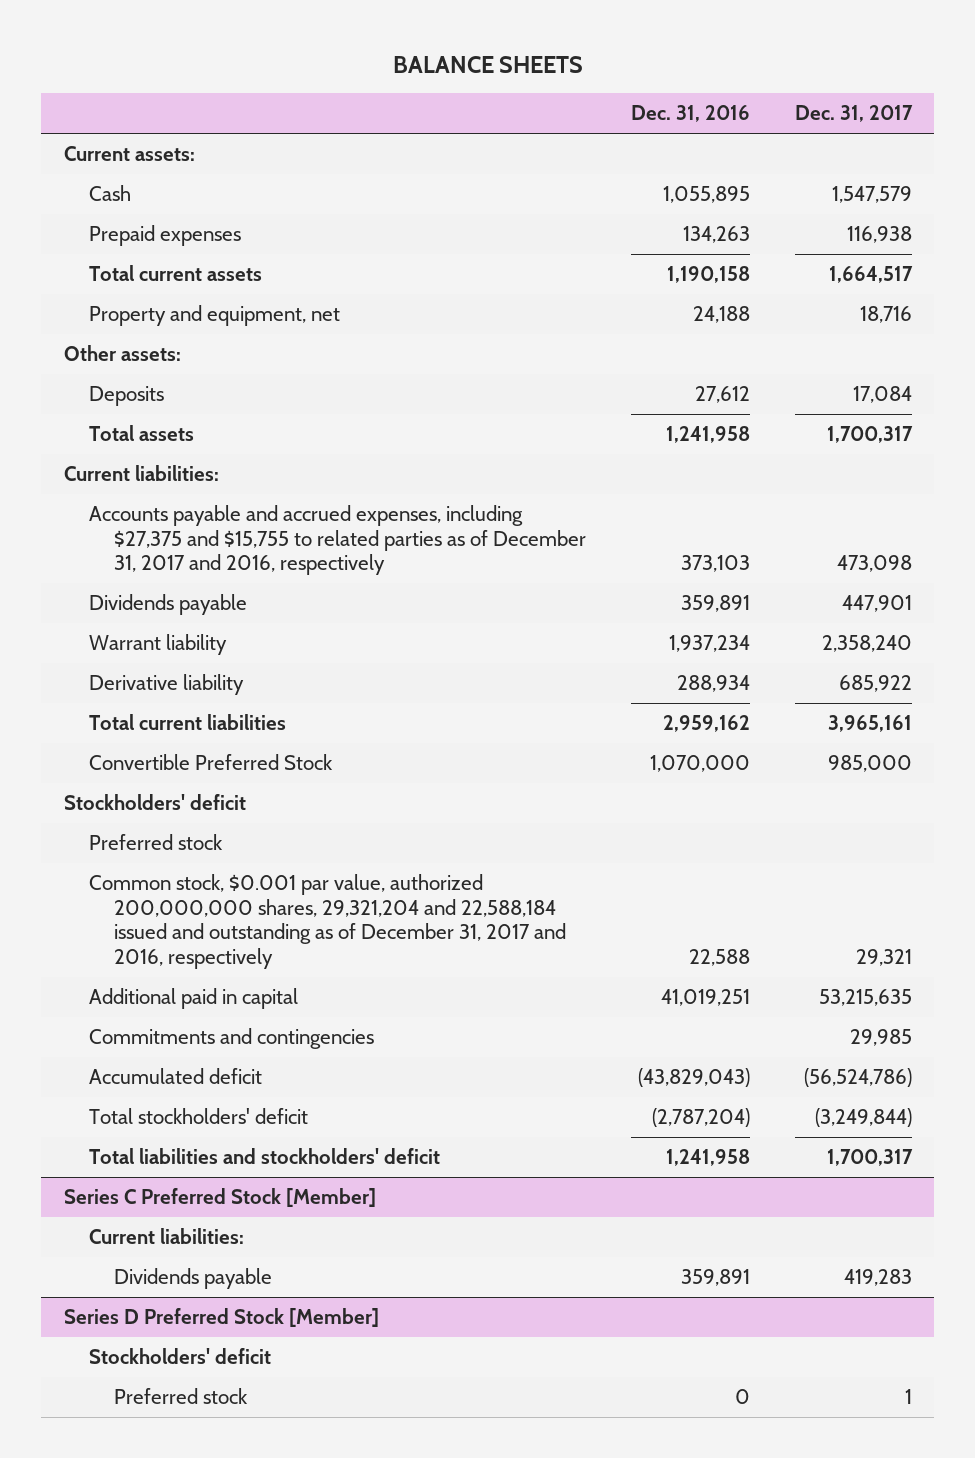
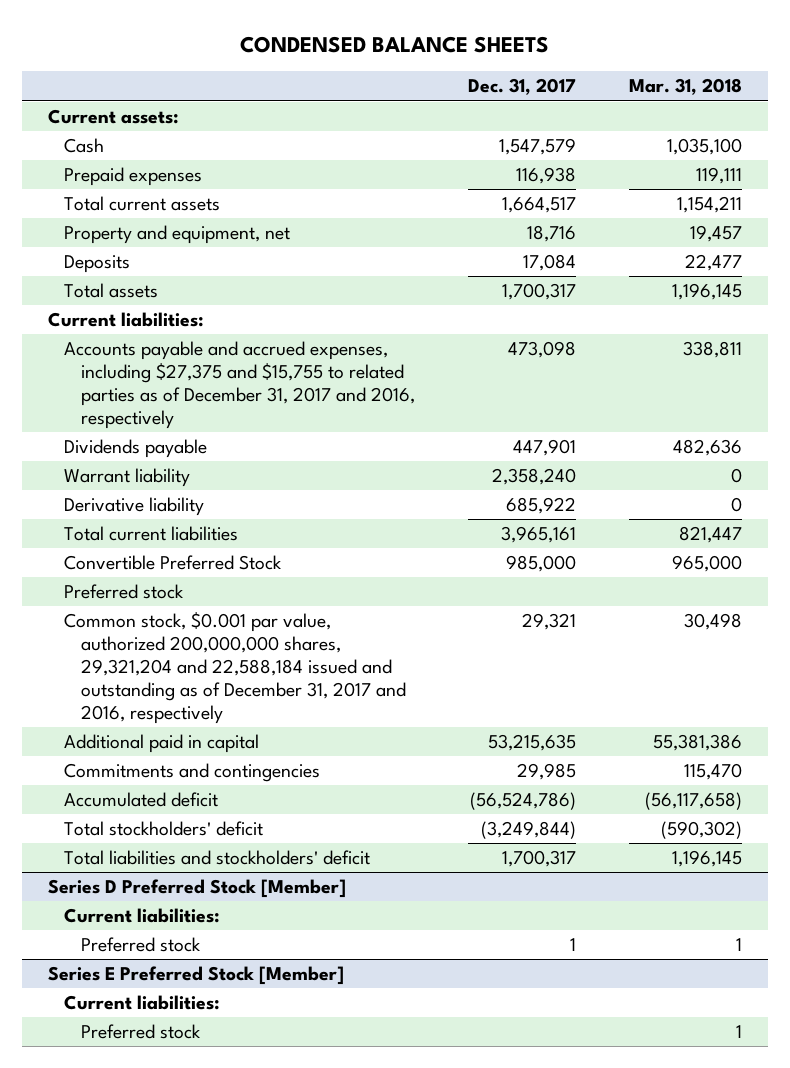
[392,55,583,73] BALANCE SHEETS -> [239,35,549,53] CONDENSED BALANCE SHEETS
[630,105,750,123] Dec. 31, 2016 -> none
none -> [628,78,742,96] Mar. 31, 2018
[63,345,181,362] Other assets: -> none
[63,794,246,811] Stockholders' deficit -> none
[63,1188,376,1208] Series C Preferred Stock [Member] -> none
[88,1228,244,1245] Current liabilities: -> none
[114,1268,273,1290] Dividends payable -> none
[88,1348,271,1365] Stockholders' deficit -> none
none -> [64,907,221,923] Current liabilities:
none -> [48,965,345,985] Series E Preferred Stock [Member]
none -> [64,994,221,1010] Current liabilities:
none -> [80,1023,201,1039] Preferred stock

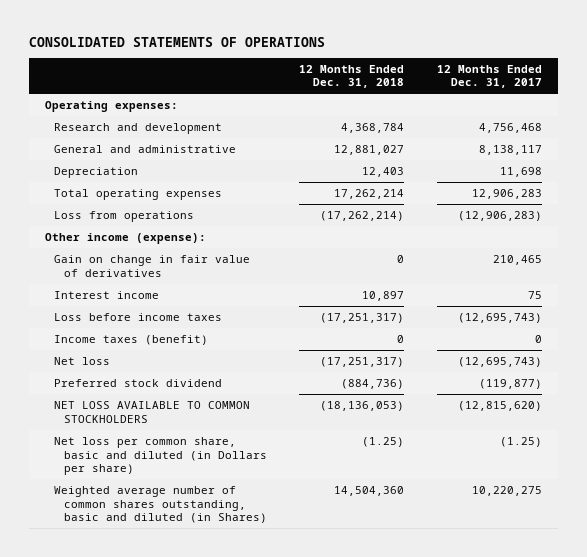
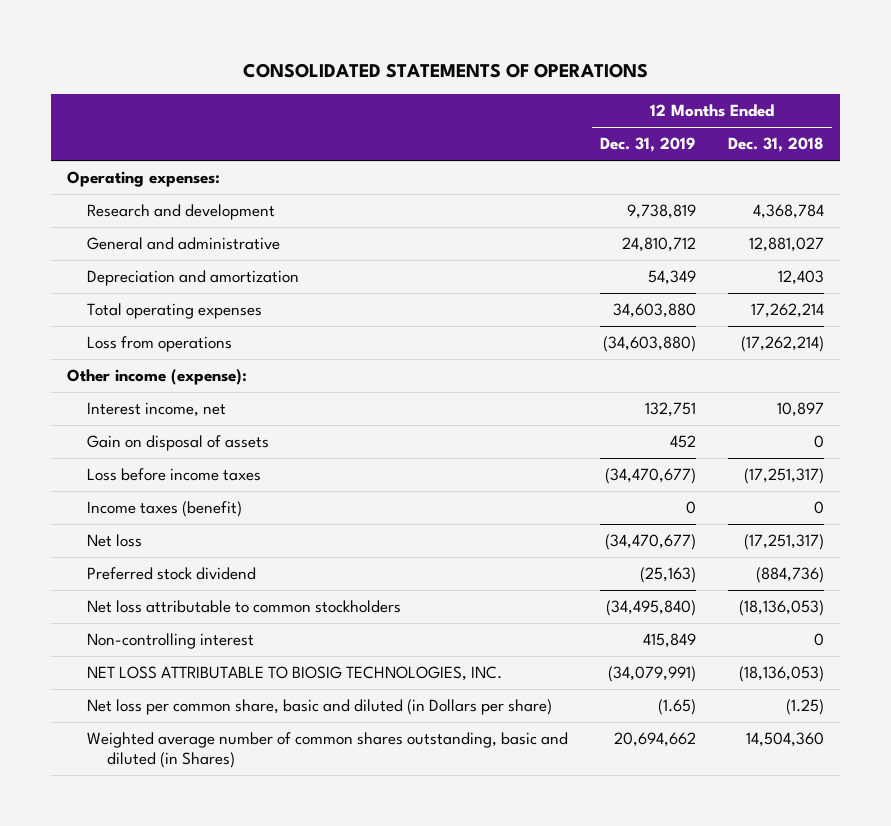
[436,64,542,89] 12 Months Ended Dec. 31, 2017 -> none
none -> [599,137,696,153] Dec. 31, 2019
[54,167,139,179] Depreciation -> [86,270,299,287] Depreciation and amortization
[54,255,251,277] Gain on change in fair value of derivatives -> none
[54,291,160,300] Interest income -> [86,402,226,418] Interest income, net
none -> [86,435,269,452] Gain on disposal of assets
[54,401,251,423] NET LOSS AVAILABLE TO COMMON STOCKHOLDERS -> [86,600,401,614] Net loss attributable to common stockholders
none -> [86,633,254,650] Non-controlling interest
none -> [86,666,502,682] NET LOSS ATTRIBUTABLE TO BIOSIG TECHNOLOGIES, INC.

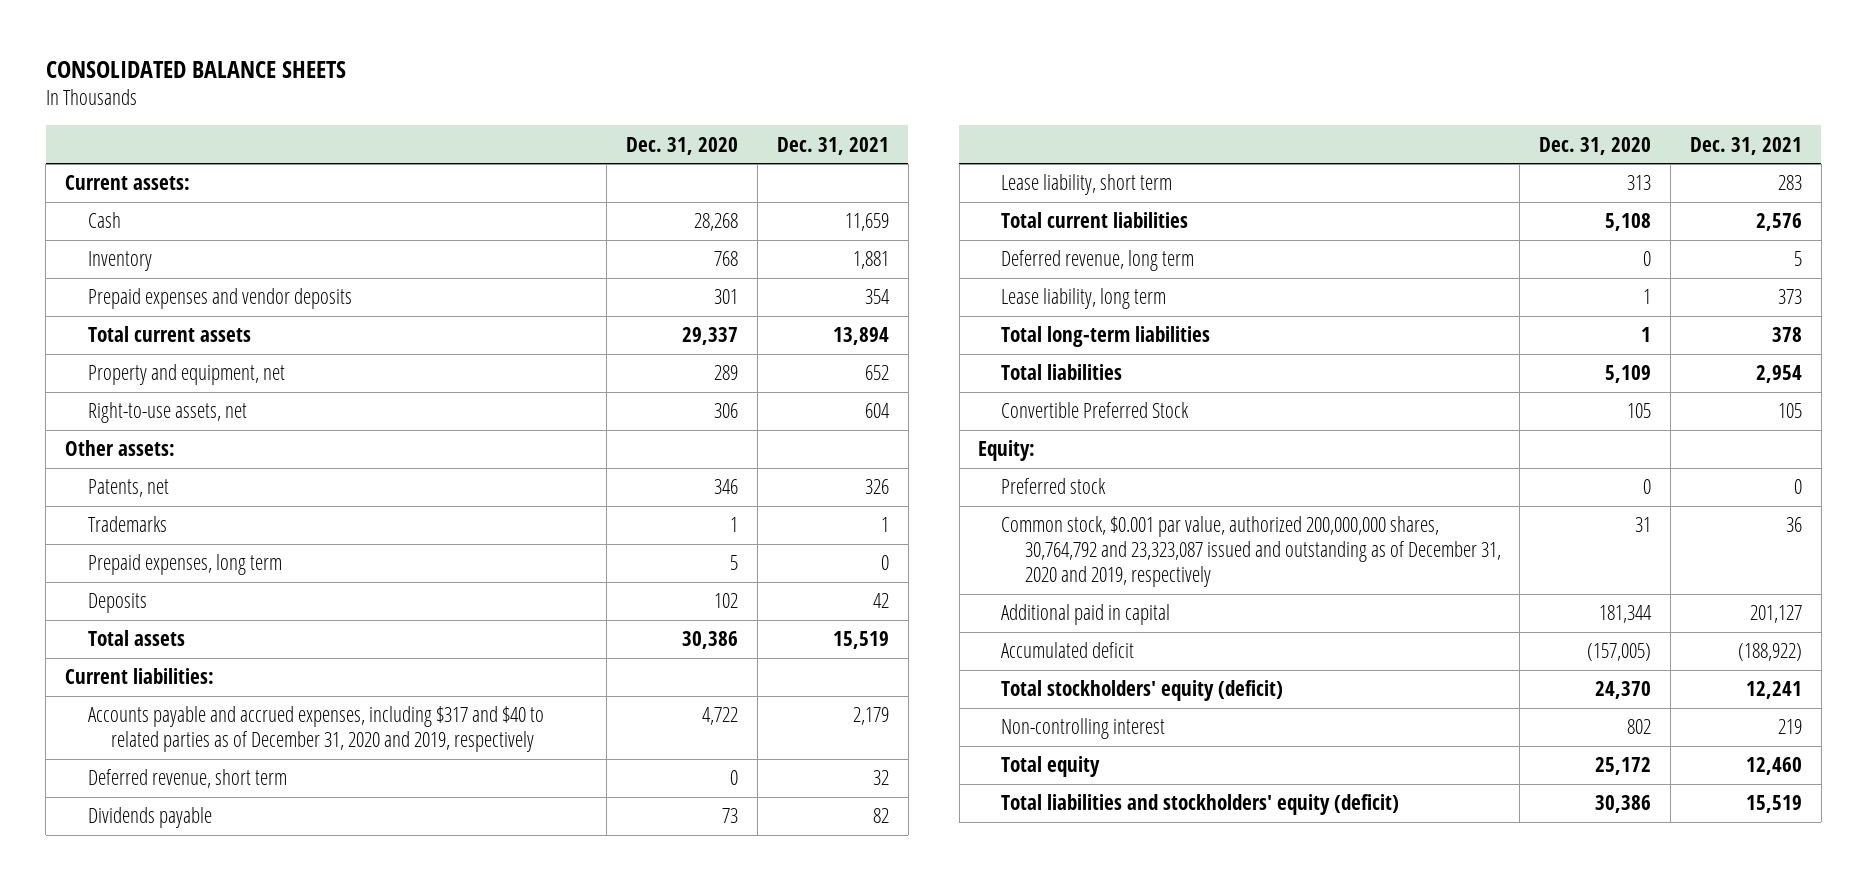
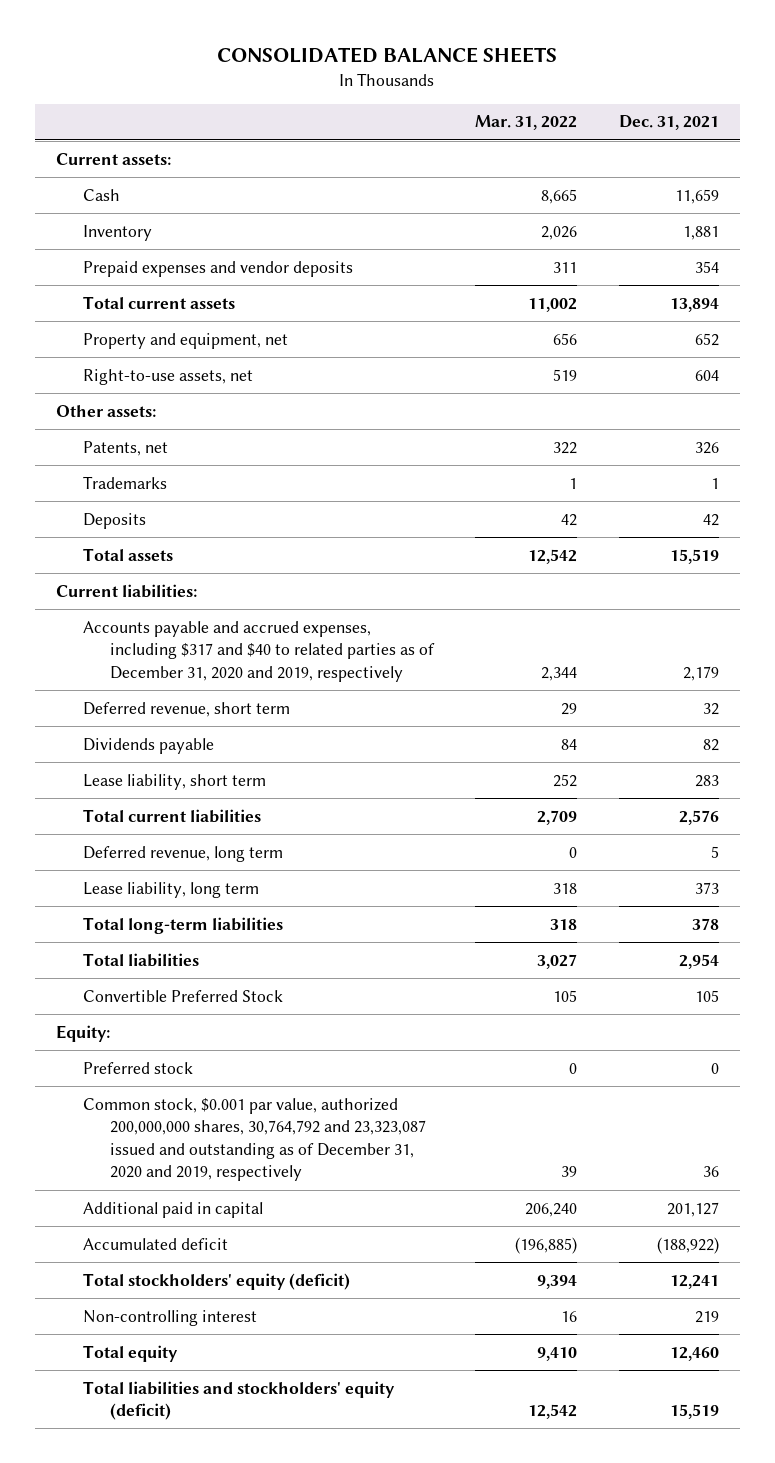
[626,136,739,155] Dec. 31, 2020 -> none
none -> [475,115,578,131] Mar. 31, 2022
[88,554,283,576] Prepaid expenses, long term -> none

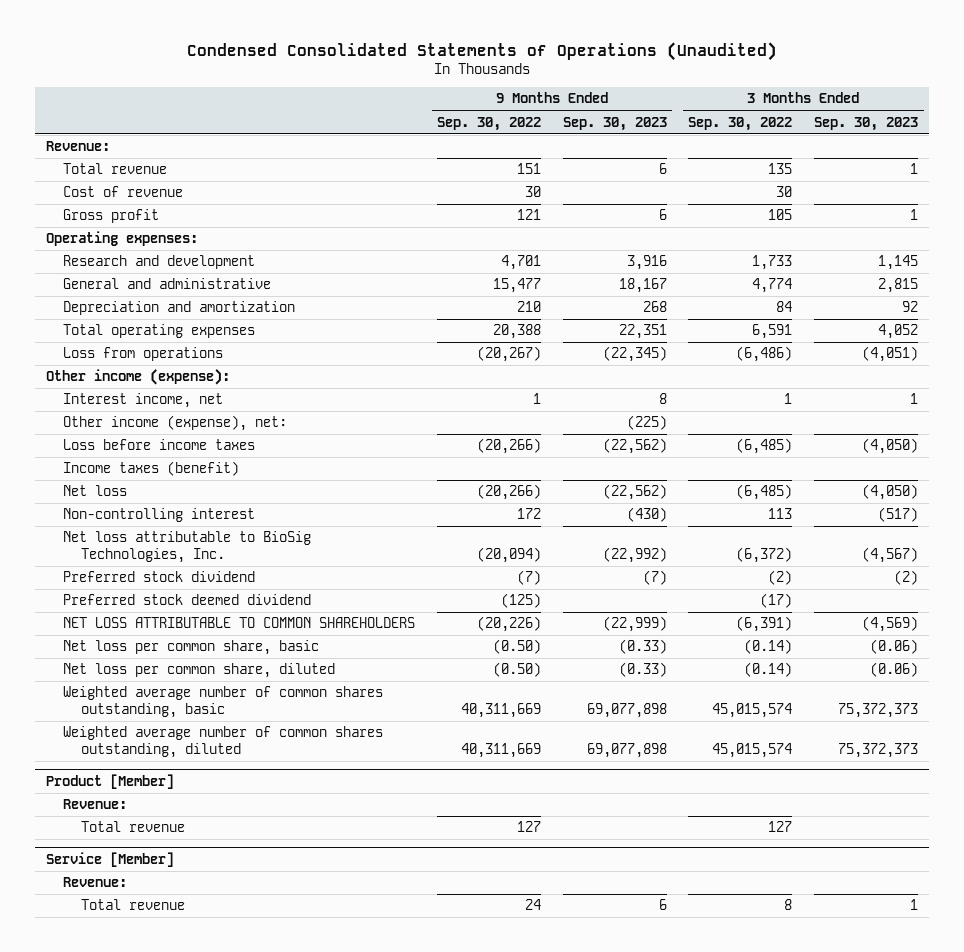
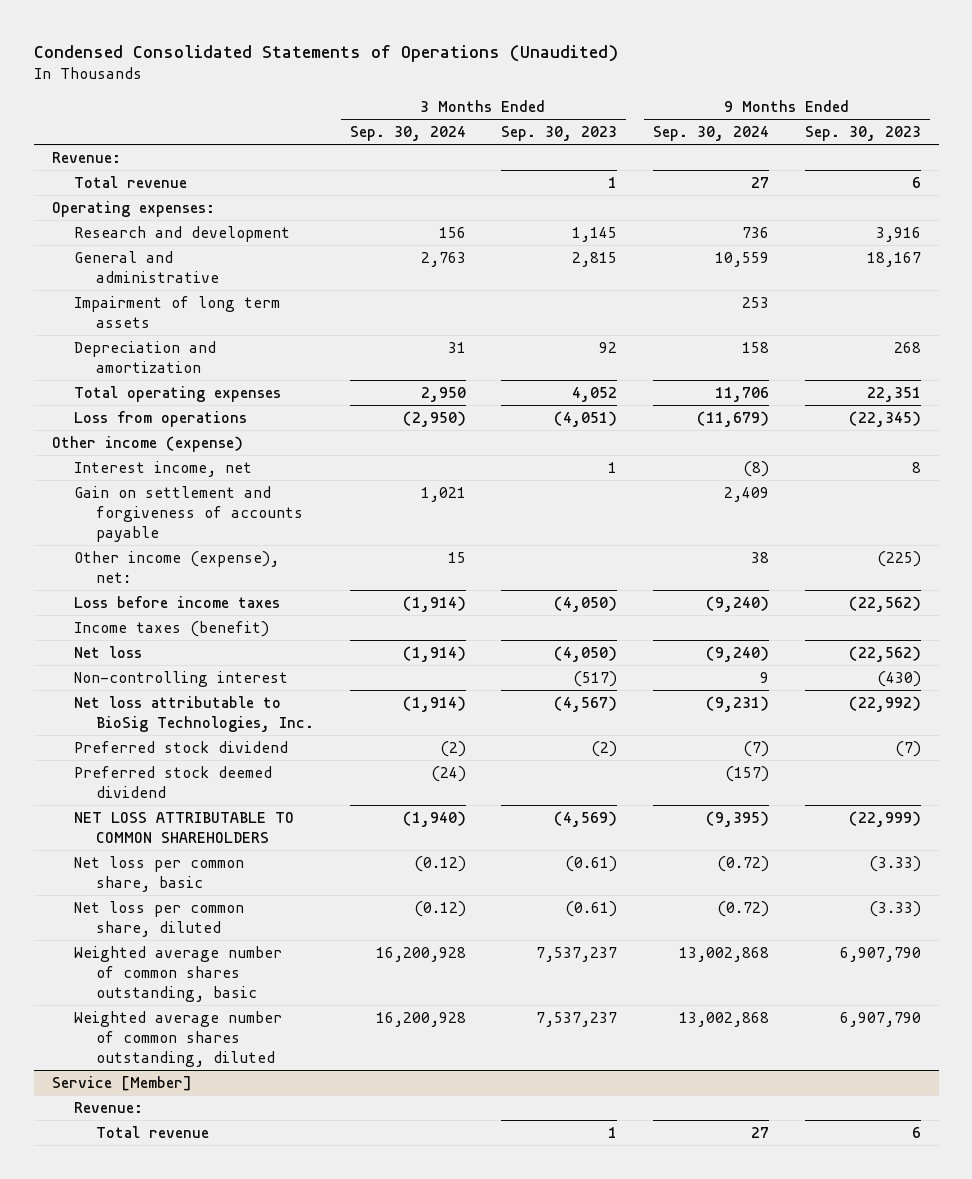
[436,116,541,131] Sep. 30, 2022 -> none
[688,116,793,131] Sep. 30, 2022 -> none
none -> [349,125,466,141] Sep. 30, 2024
none -> [652,125,769,141] Sep. 30, 2024
[63,186,184,198] Cost of revenue -> none
[63,209,160,224] Gross profit -> none
none -> [73,295,280,328] Impairment of long term assets
[45,369,230,386] Other income (expense): -> [51,435,243,452] Other income (expense)
none -> [73,485,303,542] Gain on settlement and forgiveness of accounts payable
[45,773,174,789] Product [Member] -> none
[63,799,128,810] Revenue: -> none
[80,821,185,833] Total revenue -> none
[618,639,667,655] (0.33) -> [868,855,921,872] (3.33)
[870,639,919,655] (0.06) -> [565,855,618,872] (0.61)
[618,662,667,678] (0.33) -> [868,900,921,917] (3.33)
[870,662,919,678] (0.06) -> [565,900,618,917] (0.61)
[586,702,667,718] 69,077,898 -> [839,946,921,962] 6,907,790
[838,702,919,718] 75,372,373 -> [536,946,618,962] 7,537,237
[586,742,667,758] 69,077,898 -> [839,1011,921,1027] 6,907,790
[838,742,919,758] 75,372,373 -> [536,1011,618,1027] 7,537,237

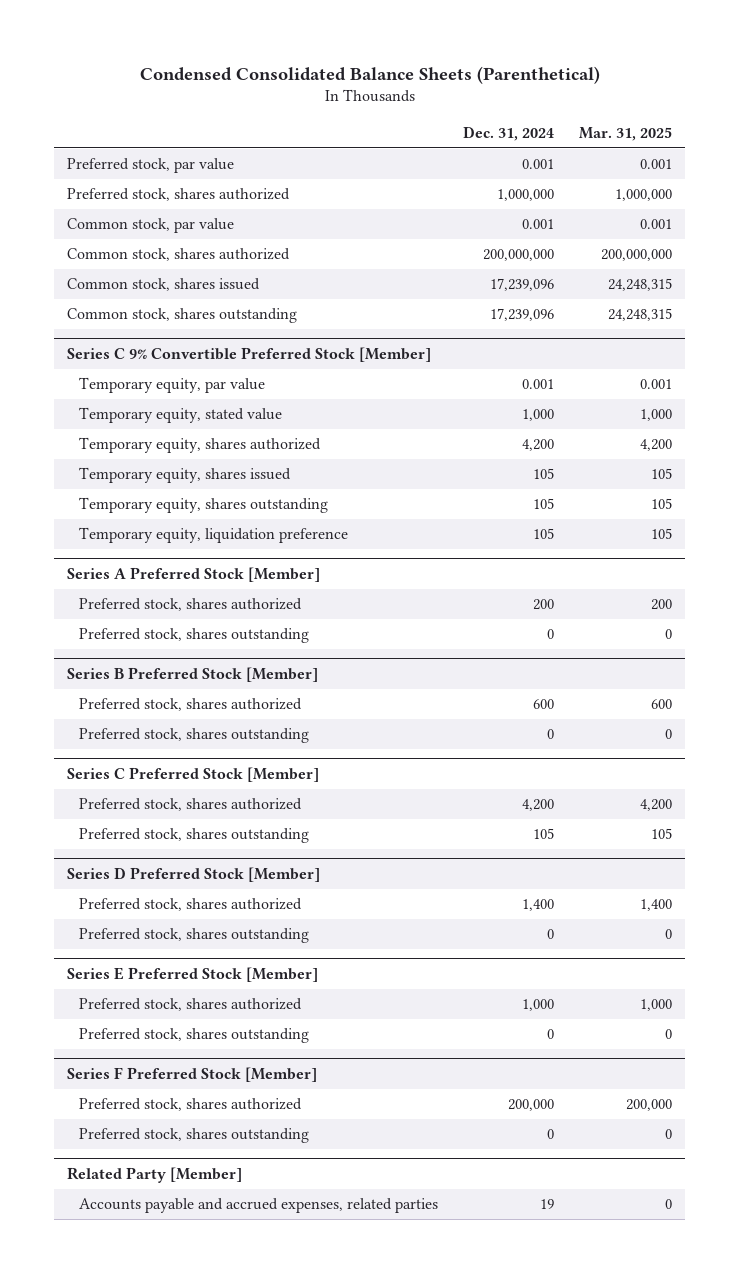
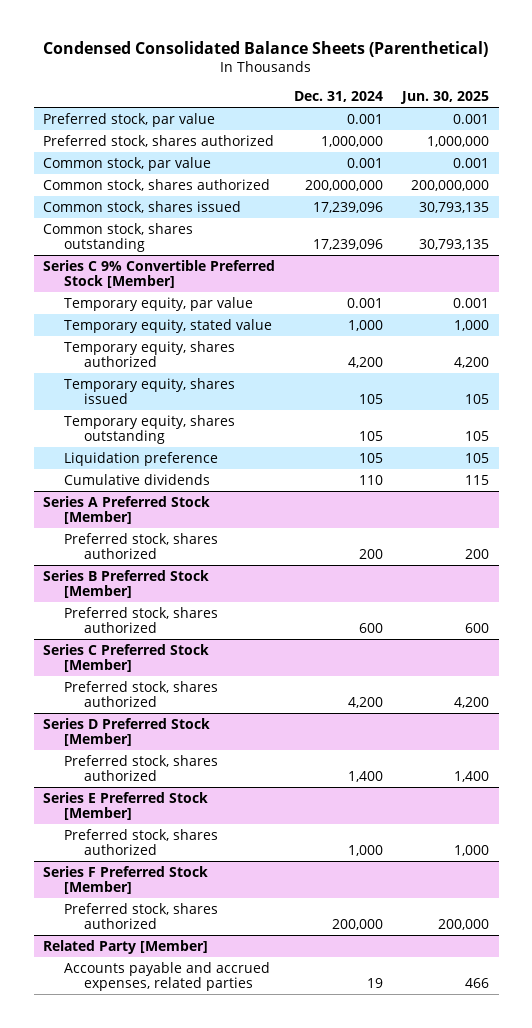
[579,126,673,141] Mar. 31, 2025 -> none
none -> [400,91,490,105] Jun. 30, 2025
[79,527,349,544] Temporary equity, liquidation preference -> [63,451,218,466] Liquidation preference
none -> [63,473,210,485] Cumulative dividends
[79,628,310,644] Preferred stock, shares outstanding -> none
[79,728,310,744] Preferred stock, shares outstanding -> none
[79,828,310,844] Preferred stock, shares outstanding -> none
[79,928,310,944] Preferred stock, shares outstanding -> none
[79,1028,310,1044] Preferred stock, shares outstanding -> none
[79,1128,310,1144] Preferred stock, shares outstanding -> none

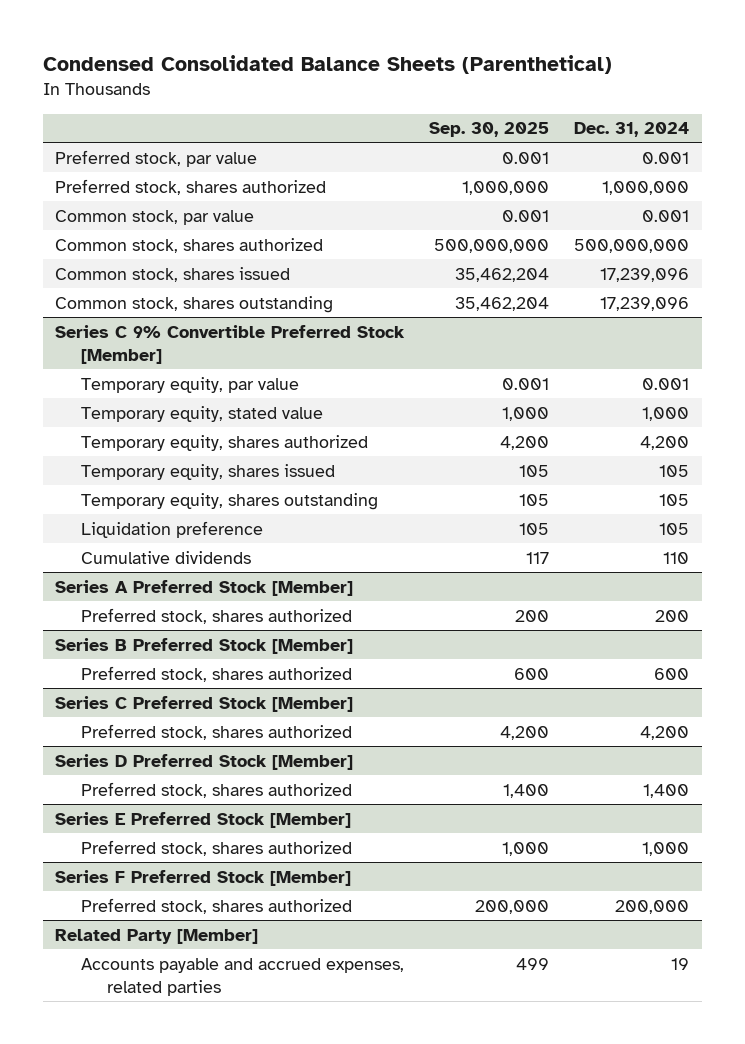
[400,91,490,105] Jun. 30, 2025 -> none
none -> [429,122,550,138] Sep. 30, 2025
[305,179,384,191] 200,000,000 -> [574,238,690,253] 500,000,000

